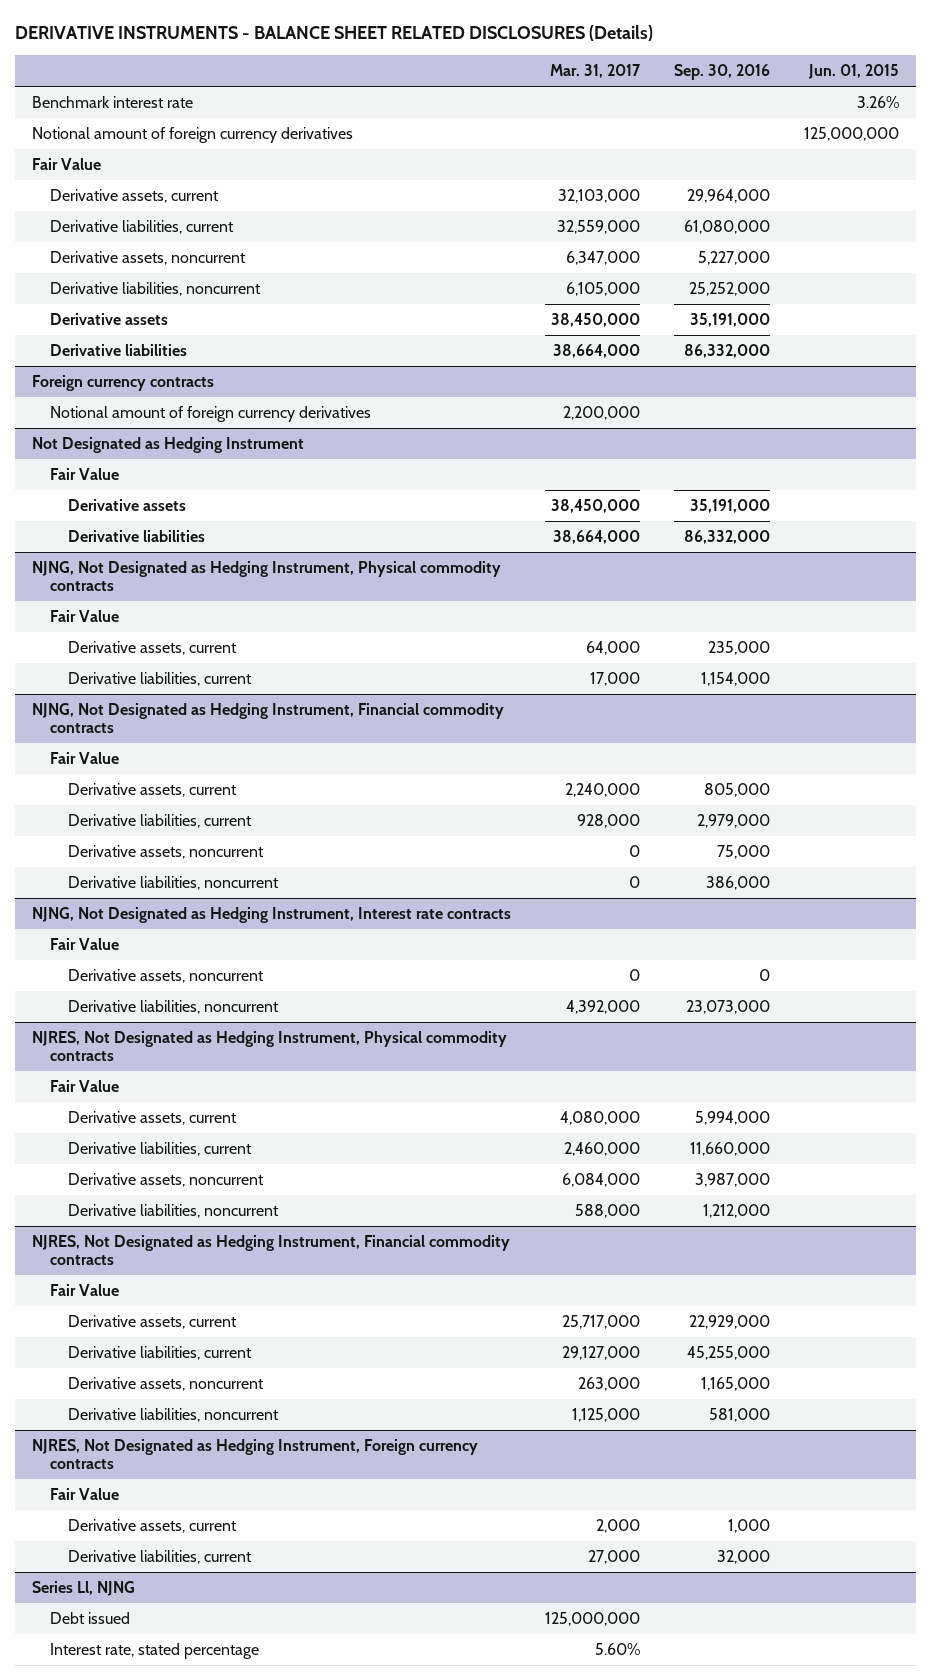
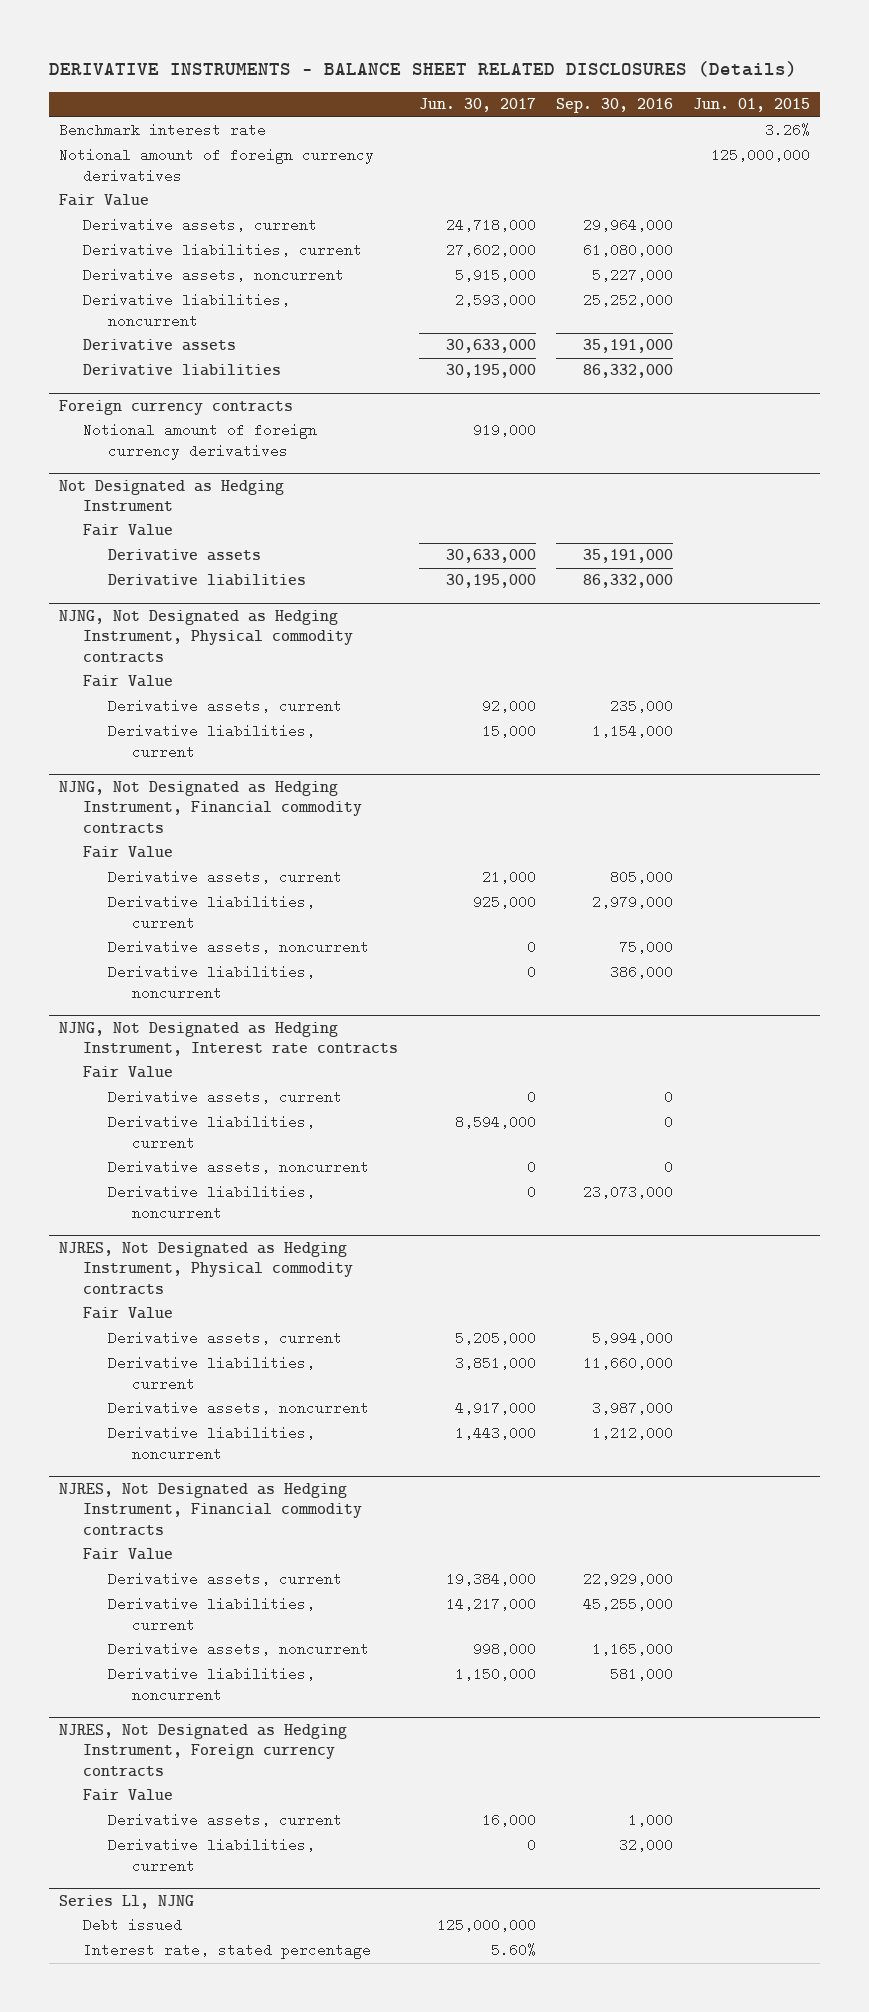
[549,64,641,79] Mar. 31, 2017 -> none
none -> [418,98,536,113] Jun. 30, 2017
none -> [107,1090,342,1105] Derivative assets, current
none -> [107,1115,315,1150] Derivative liabilities, current

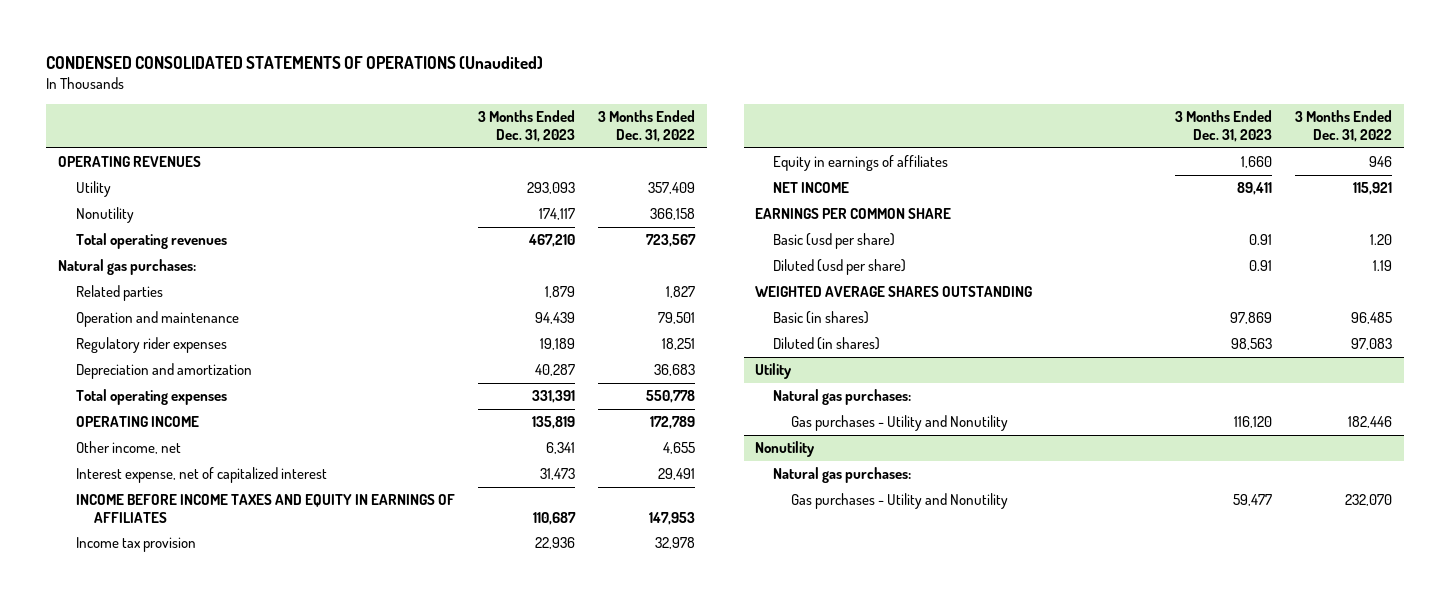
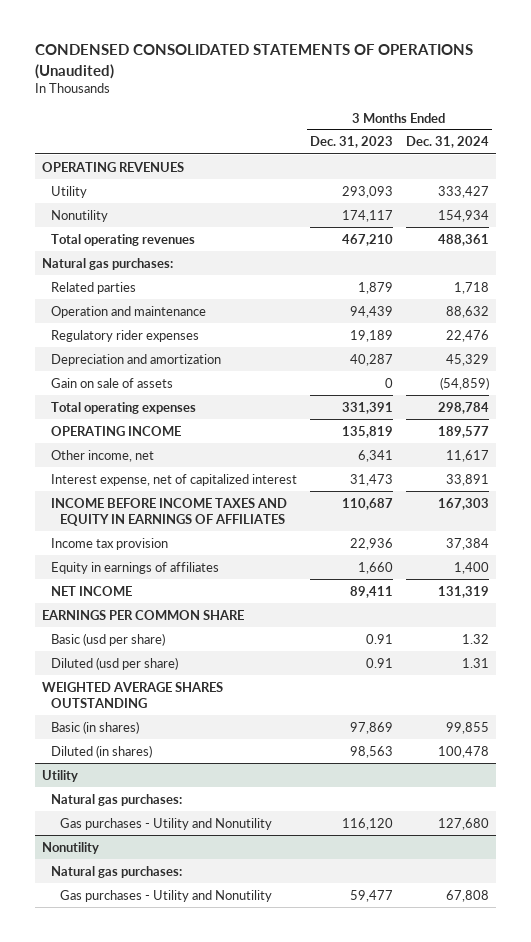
[598,110,696,143] 3 Months Ended Dec. 31, 2022 -> none
none -> [406,136,490,149] Dec. 31, 2024
none -> [50,377,173,388] Gain on sale of assets

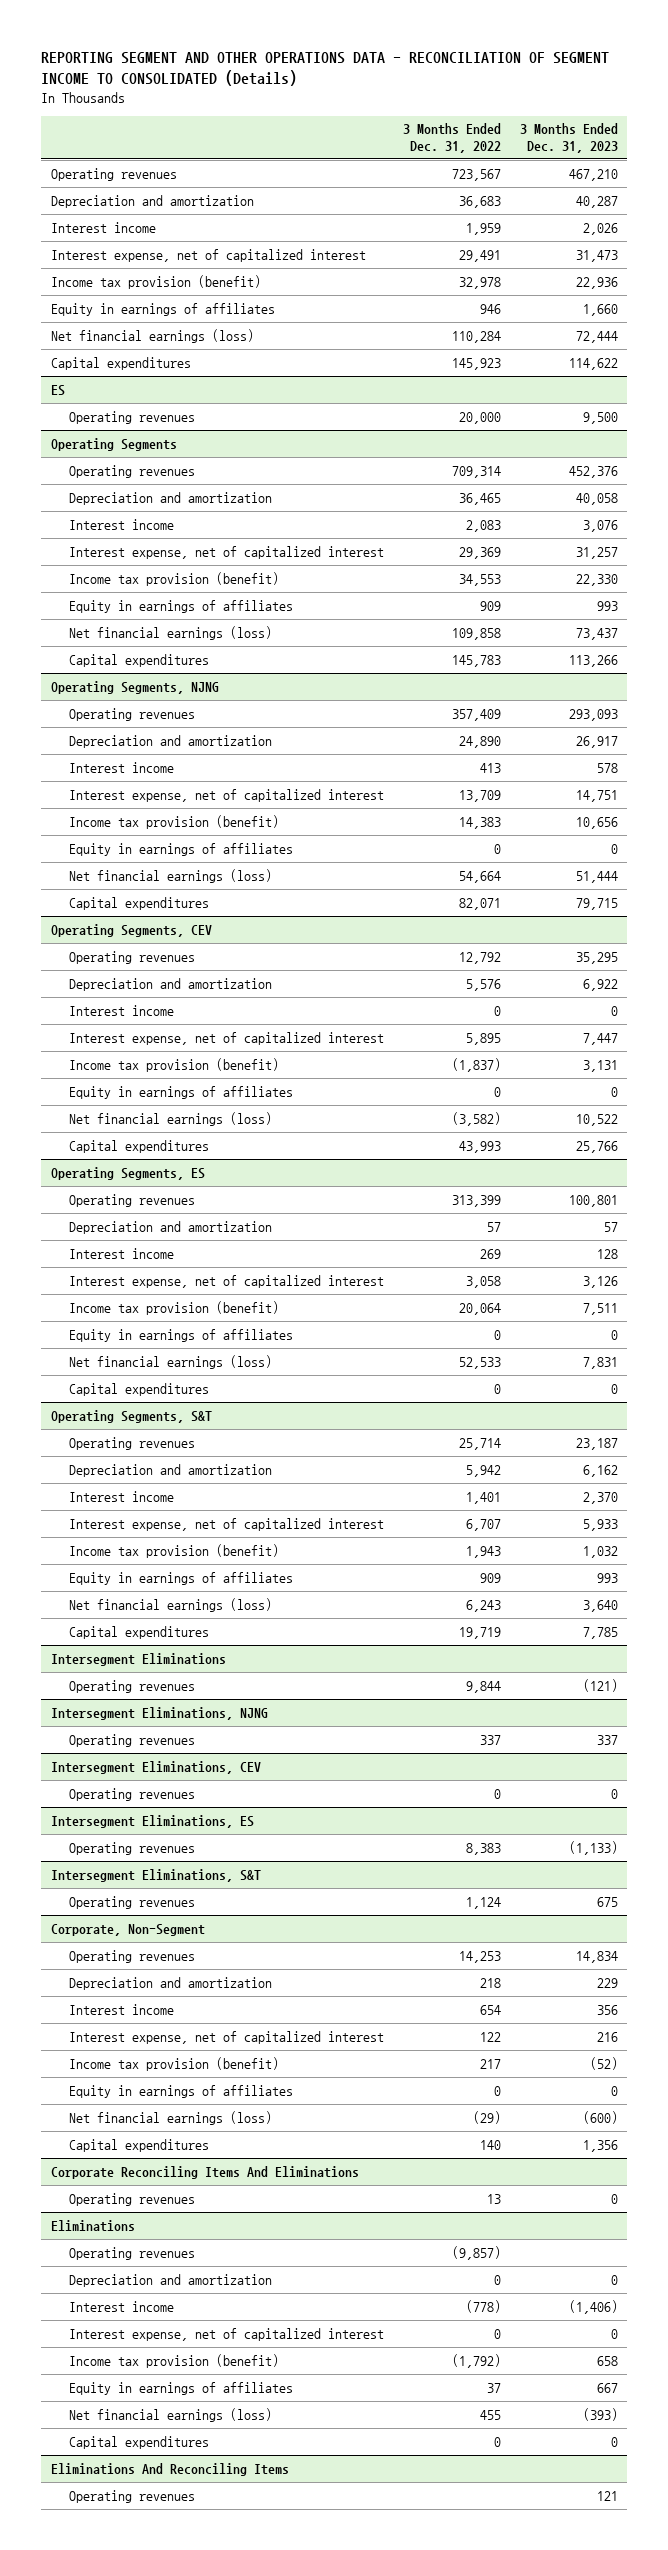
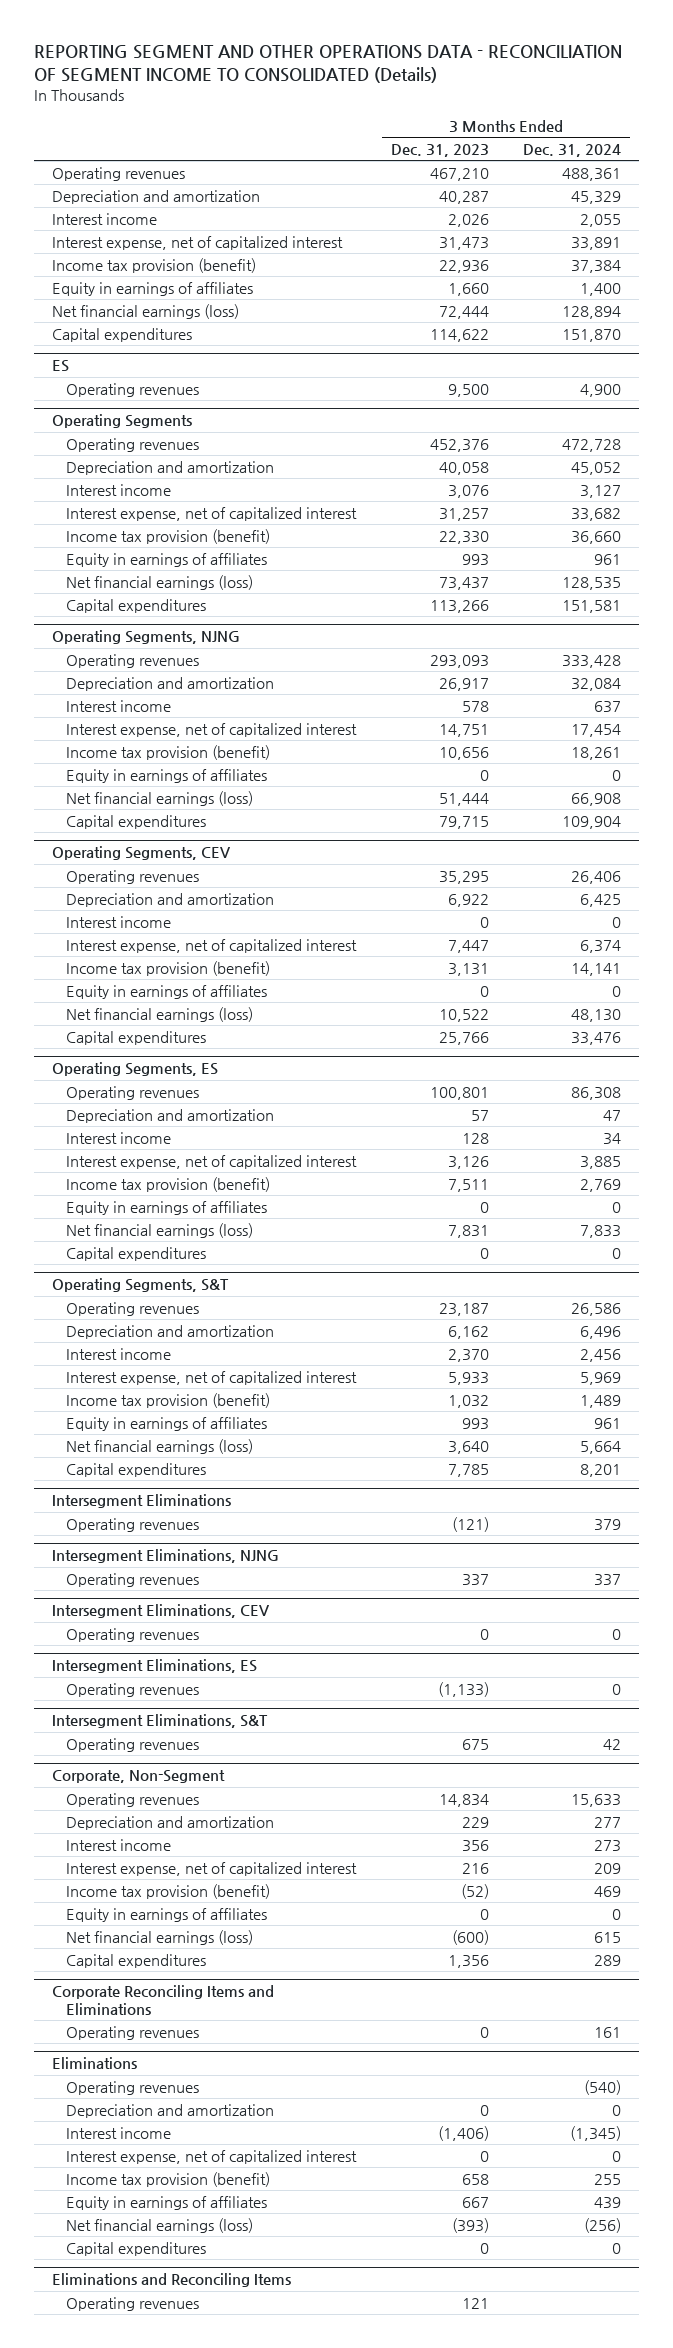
[402,123,501,153] 3 Months Ended Dec. 31, 2022 -> none
none -> [523,144,622,158] Dec. 31, 2024
[50,2165,359,2179] Corporate Reconciling Items And Eliminations -> [51,1985,274,2015] Corporate Reconciling Items and Eliminations
[50,2462,289,2476] Eliminations And Reconciling Items -> [51,2273,291,2288] Eliminations and Reconciling Items

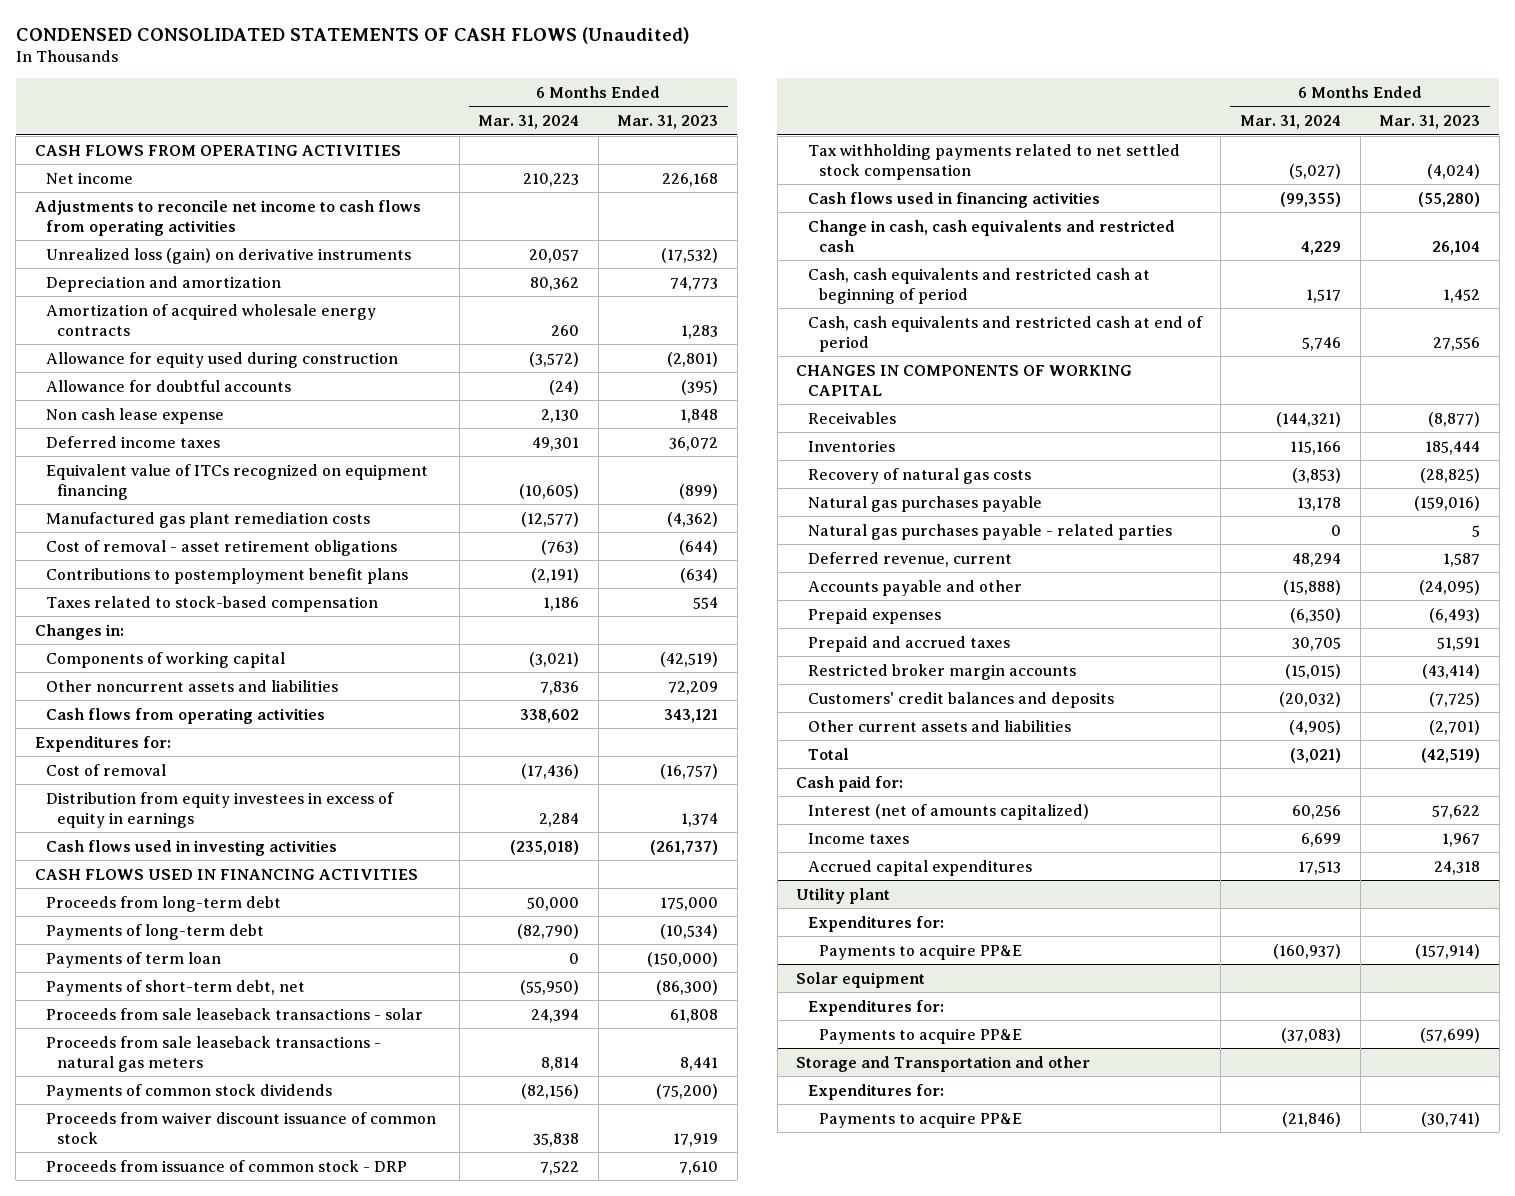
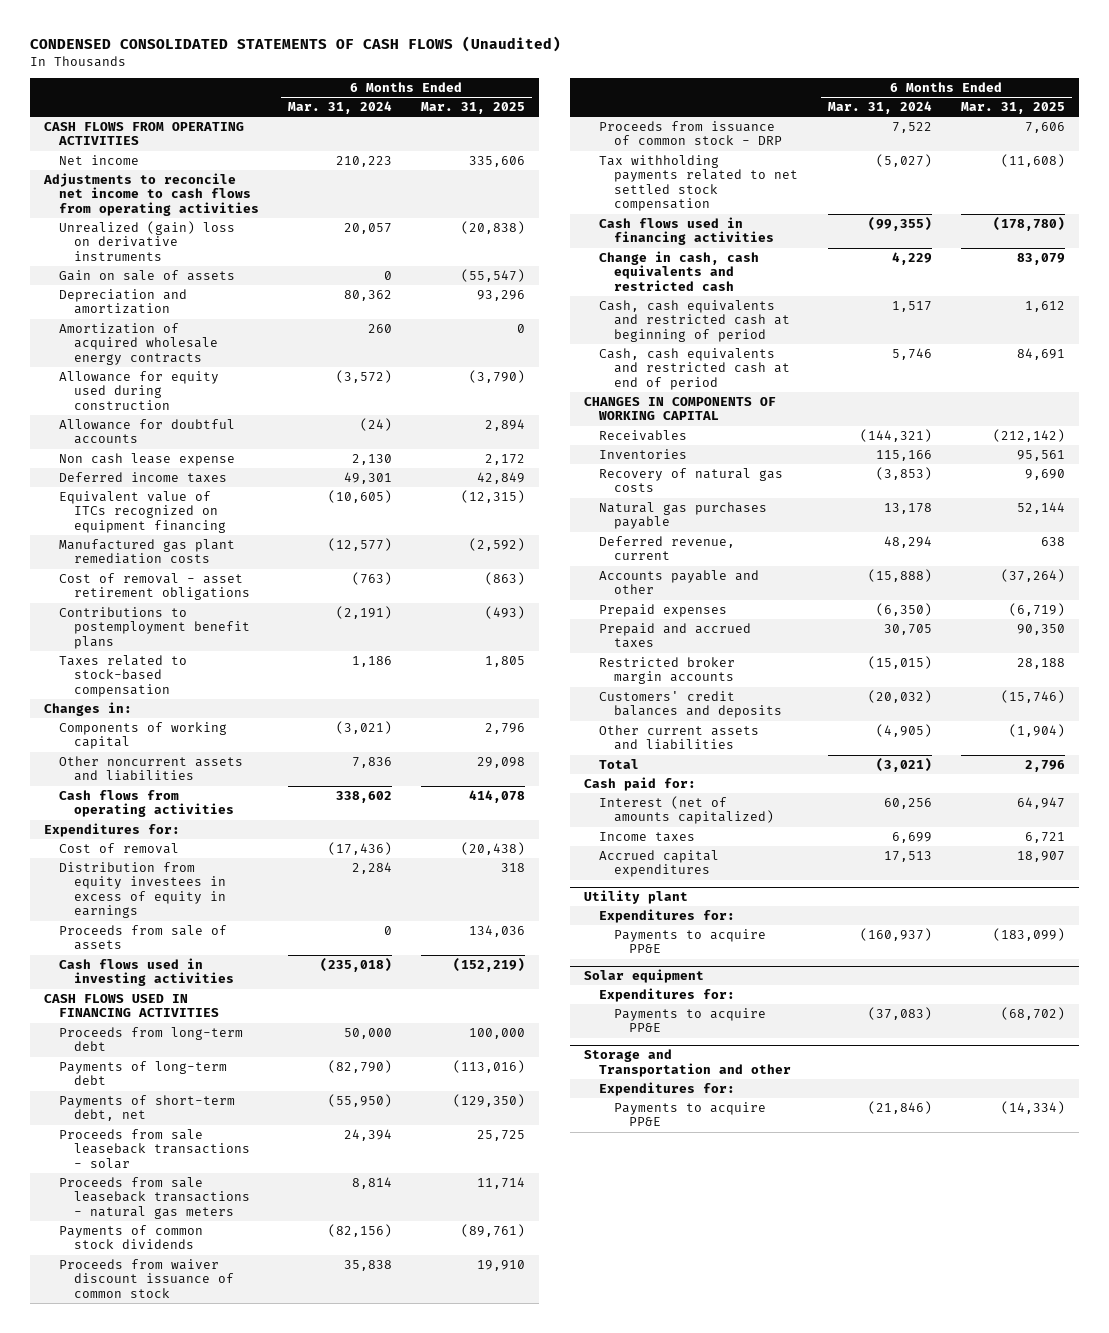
[617,115,719,130] Mar. 31, 2023 -> none
none -> [420,102,525,115] Mar. 31, 2025
[46,247,412,264] Unrealized loss (gain) on derivative instruments -> [59,220,236,261] Unrealized (gain) loss on derivative instruments
none -> [59,269,236,281] Gain on sale of assets
none -> [59,924,228,951] Proceeds from sale of assets
[46,951,222,968] Payments of term loan -> none
[807,523,1172,540] Natural gas purchases payable - related parties -> none

